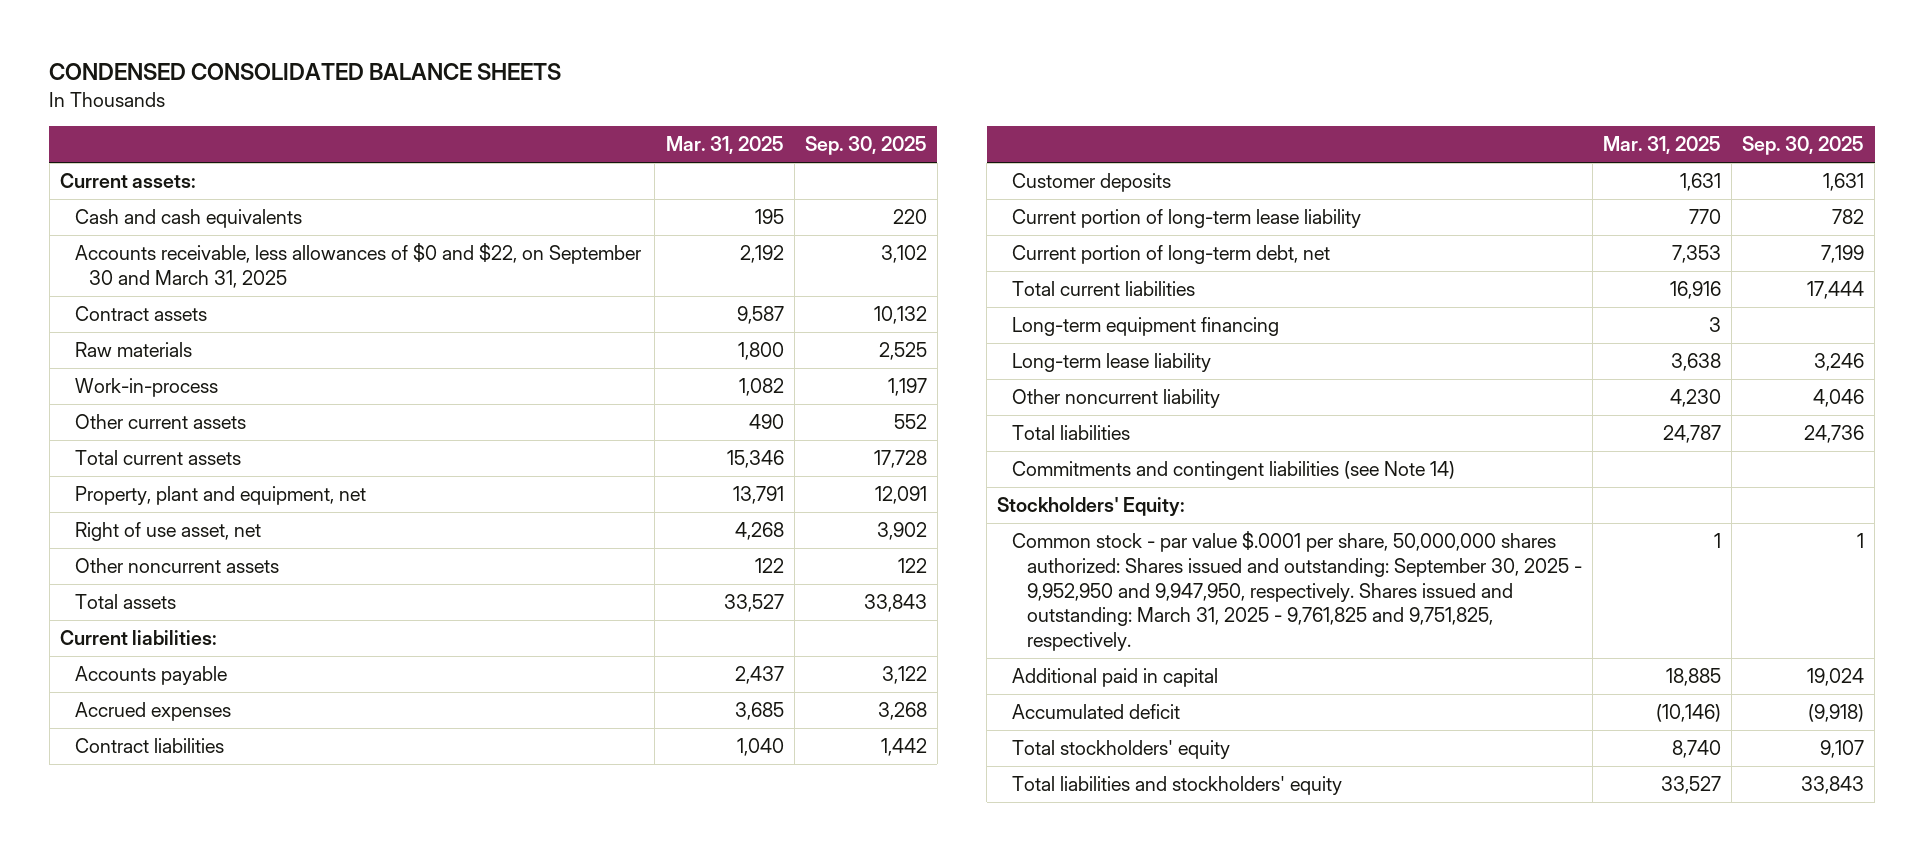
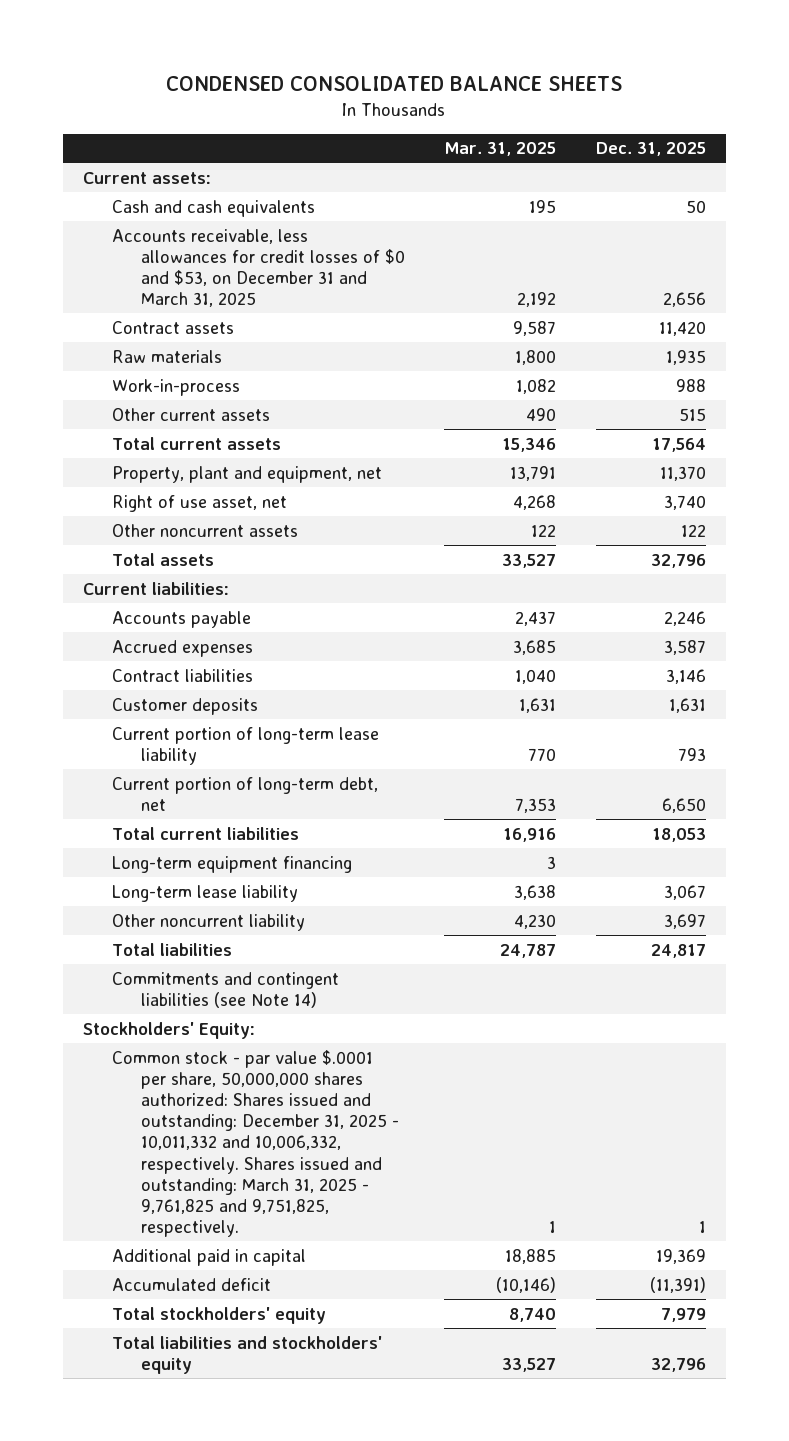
[804,136,927,156] Sep. 30, 2025 -> none
none -> [595,142,706,157] Dec. 31, 2025
[74,243,641,288] Accounts receivable, less allowances of $0 and $22, on September 30 and March 31, 2025 -> [111,228,405,308] Accounts receivable, less allowances for credit losses of $0 and $53, on December 31 and March 31, 2025
[1011,531,1582,651] Common stock - par value $.0001 per share, 50,000,000 shares authorized: Shares issued and outstanding: September 30, 2025 - 9,952,950 and 9,947,950, respectively. Shares issued and outstanding: March 31, 2025 - 9,761,825 and 9,751,825, respectively. -> [111,1049,399,1238] Common stock - par value $.0001 per share, 50,000,000 shares authorized: Shares issued and outstanding: December 31, 2025 - 10,011,332 and 10,006,332, respectively. Shares issued and outstanding: March 31, 2025 - 9,761,825 and 9,751,825, respectively.

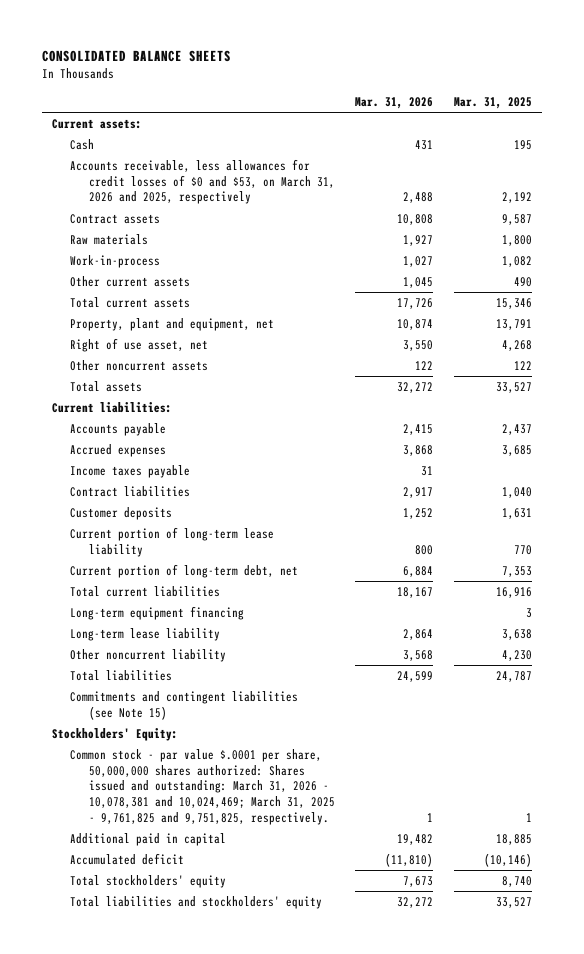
[166,76,623,92] CONDENSED CONSOLIDATED BALANCE SHEETS -> [41,50,231,63] CONSOLIDATED BALANCE SHEETS
[595,142,706,157] Dec. 31, 2025 -> none
none -> [355,96,434,109] Mar. 31, 2026
[111,199,315,217] Cash and cash equivalents -> [70,139,95,151] Cash
[111,228,405,308] Accounts receivable, less allowances for credit losses of $0 and $53, on December 31 and March 31, 2025 -> [70,159,336,205] Accounts receivable, less allowances for credit losses of $0 and $53, on March 31, 2026 and 2025, respectively
none -> [70,465,191,479] Income taxes payable
[111,971,339,1008] Commitments and contingent liabilities (see Note 14) -> [70,691,299,720] Commitments and contingent liabilities (see Note 15)
[111,1049,399,1238] Common stock - par value $.0001 per share, 50,000,000 shares authorized: Shares issued and outstanding: December 31, 2025 - 10,011,332 and 10,006,332, respectively. Shares issued and outstanding: March 31, 2025 - 9,761,825 and 9,751,825, respectively. -> [70,749,336,825] Common stock - par value $.0001 per share, 50,000,000 shares authorized: Shares issued and outstanding: March 31, 2026 - 10,078,381 and 10,024,469; March 31, 2025 - 9,761,825 and 9,751,825, respectively.

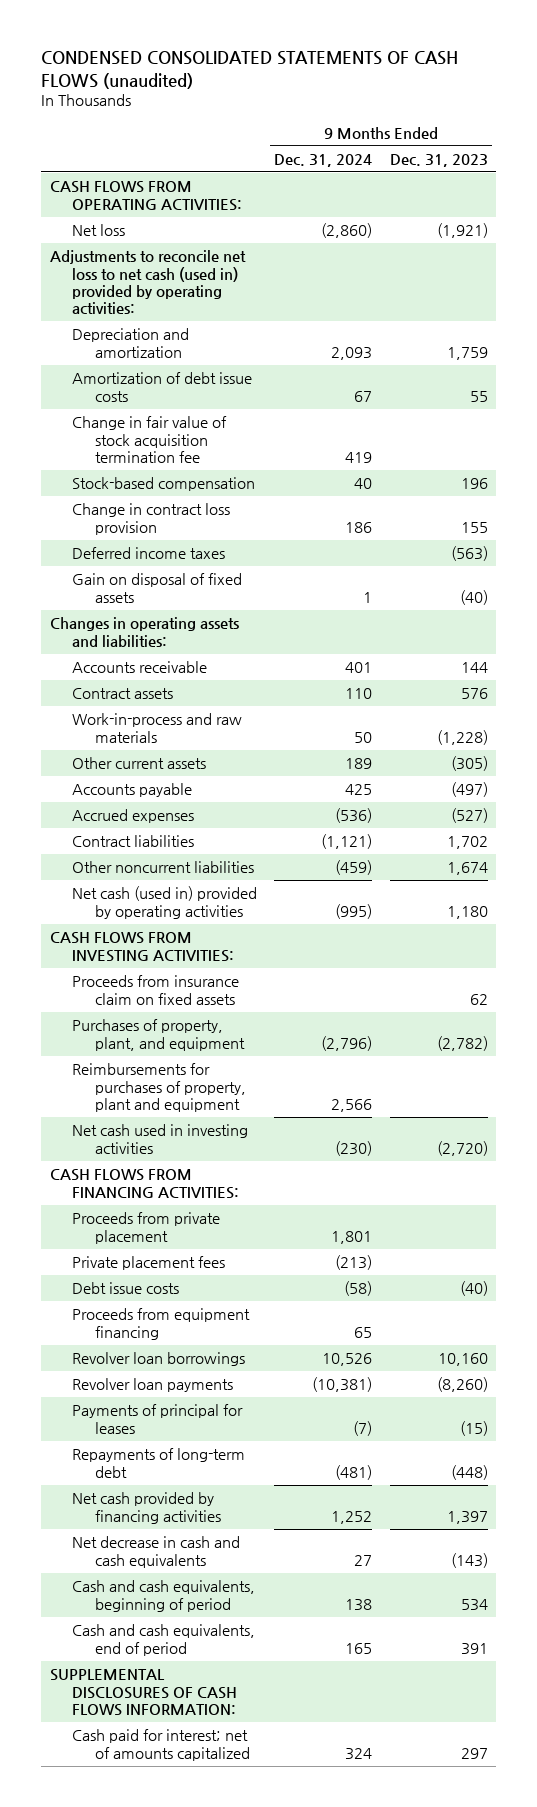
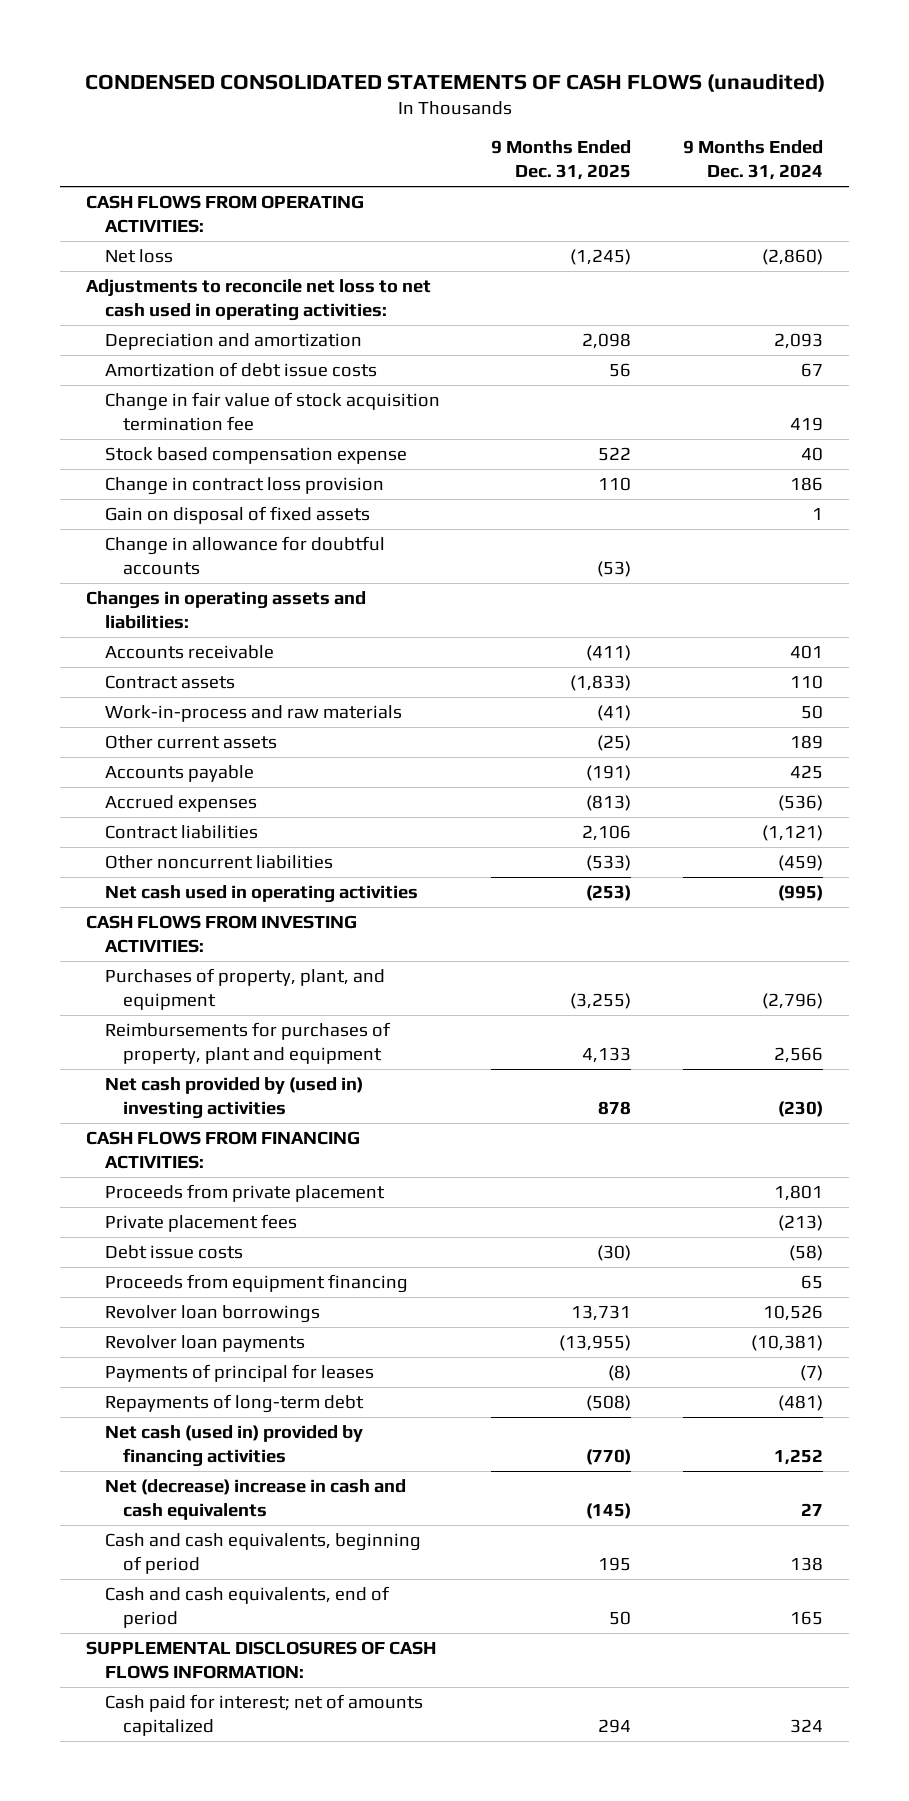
[389,153,488,167] Dec. 31, 2023 -> none
none -> [491,140,632,181] 9 Months Ended Dec. 31, 2025
[49,250,246,315] Adjustments to reconcile net loss to net cash (used in) provided by operating activities: -> [85,278,431,322] Adjustments to reconcile net loss to net cash used in operating activities:
[72,477,256,492] Stock-based compensation -> [104,446,407,464] Stock based compensation expense
[72,547,226,560] Deferred income taxes -> none
none -> [104,535,385,576] Change in allowance for doubtful accounts
[72,886,258,919] Net cash (used in) provided by operating activities -> [104,884,418,903] Net cash used in operating activities
[72,975,240,1005] Proceeds from insurance claim on fixed assets -> none
[72,1124,249,1154] Net cash used in investing activities -> [104,1076,363,1120] Net cash provided by (used in) investing activities
[72,1492,221,1524] Net cash provided by financing activities -> [104,1424,363,1468] Net cash (used in) provided by financing activities
[72,1536,241,1568] Net decrease in cash and cash equivalents -> [104,1478,406,1521] Net (decrease) increase in cash and cash equivalents

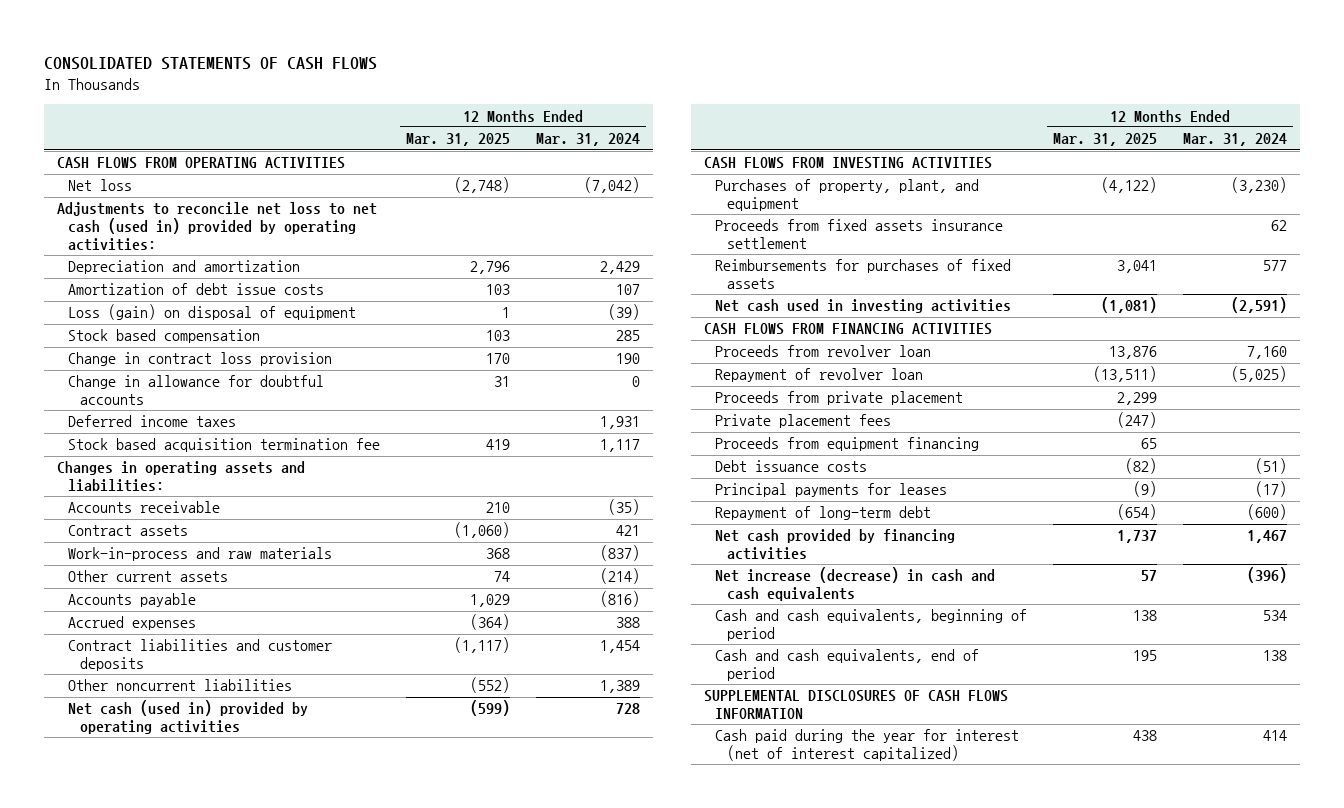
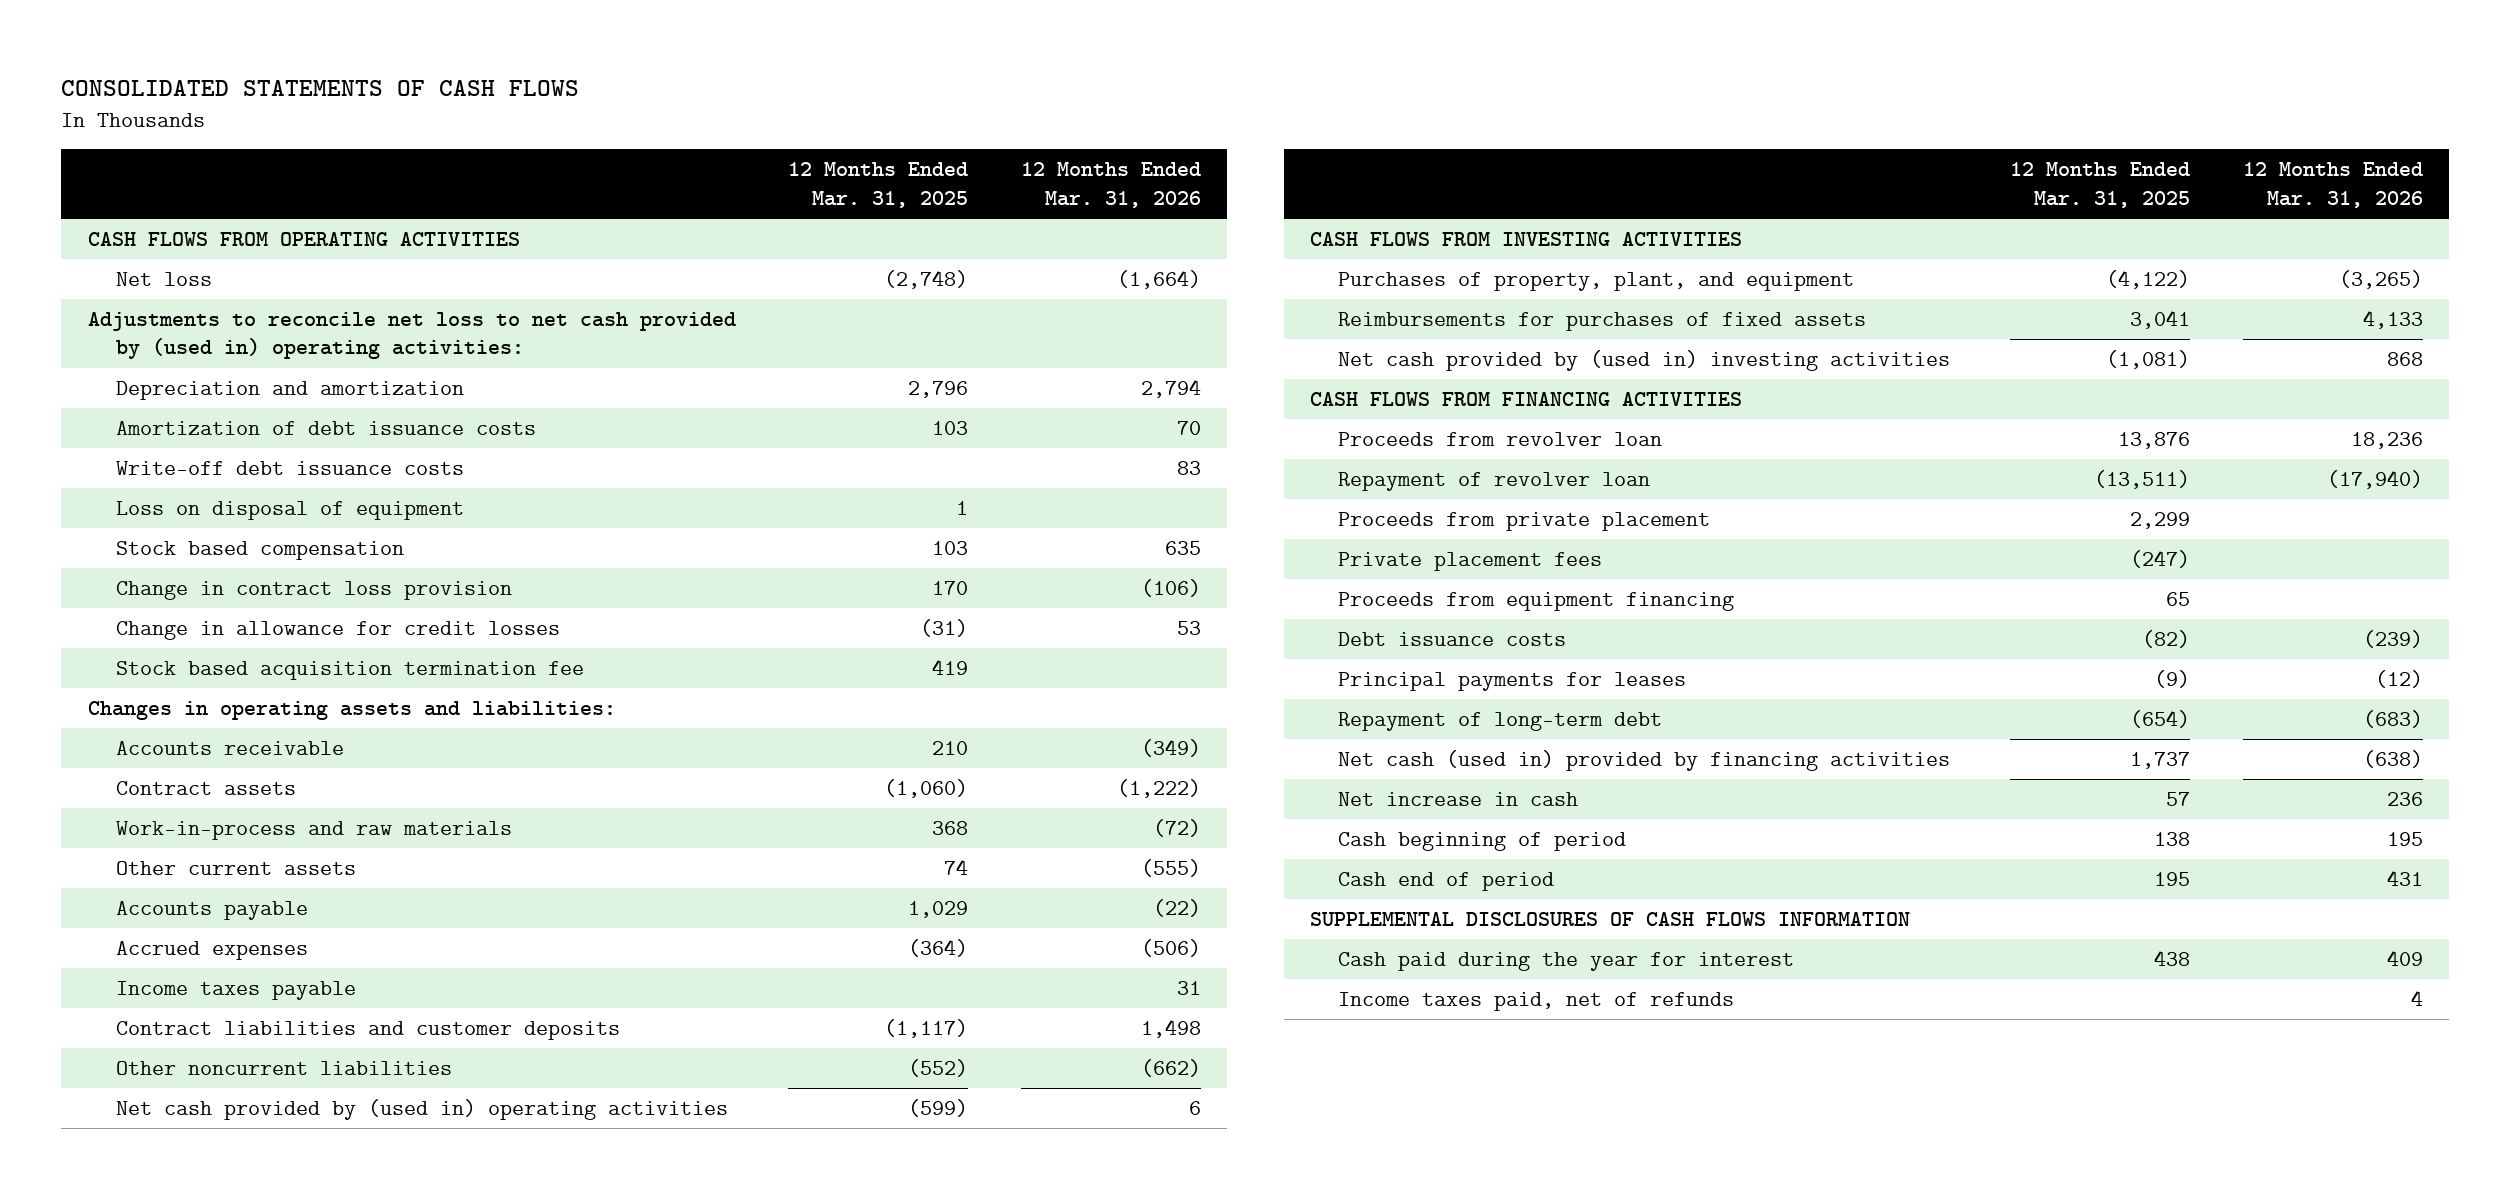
[535,133,640,147] Mar. 31, 2024 -> none
none -> [1020,162,1201,208] 12 Months Ended Mar. 31, 2026
[57,202,378,251] Adjustments to reconcile net loss to net cash (used in) provided by operating activities: -> [87,312,736,360] Adjustments to reconcile net loss to net cash provided by (used in) operating activities:
[68,283,325,296] Amortization of debt issue costs -> [116,421,537,436] Amortization of debt issuance costs
none -> [116,461,465,476] Write-off debt issuance costs
[68,304,357,321] Loss (gain) on disposal of equipment -> [116,501,465,521] Loss on disposal of equipment
[68,415,237,428] Deferred income taxes -> none
[68,375,325,405] Change in allowance for doubtful accounts -> [116,621,561,641] Change in allowance for credit losses
[494,376,511,388] 31 -> [920,619,969,638] (31)
none -> [116,981,357,1001] Income taxes payable
[68,700,309,734] Net cash (used in) provided by operating activities -> [116,1099,729,1121] Net cash provided by (used in) operating activities
[715,219,1004,249] Proceeds from fixed assets insurance settlement -> none
[715,299,1012,314] Net cash used in investing activities -> [1338,350,1951,372] Net cash provided by (used in) investing activities
[715,529,956,560] Net cash provided by financing activities -> [1338,750,1951,772] Net cash (used in) provided by financing activities
[715,567,996,601] Net increase (decrease) in cash and cash equivalents -> [1338,792,1579,807] Net increase in cash
[715,609,1028,641] Cash and cash equivalents, beginning of period -> [1338,832,1627,852] Cash beginning of period
[715,649,980,681] Cash and cash equivalents, end of period -> [1338,872,1555,892] Cash end of period
[715,729,1020,761] Cash paid during the year for interest (net of interest capitalized) -> [1338,952,1795,972] Cash paid during the year for interest
none -> [1338,992,1735,1012] Income taxes paid, net of refunds

